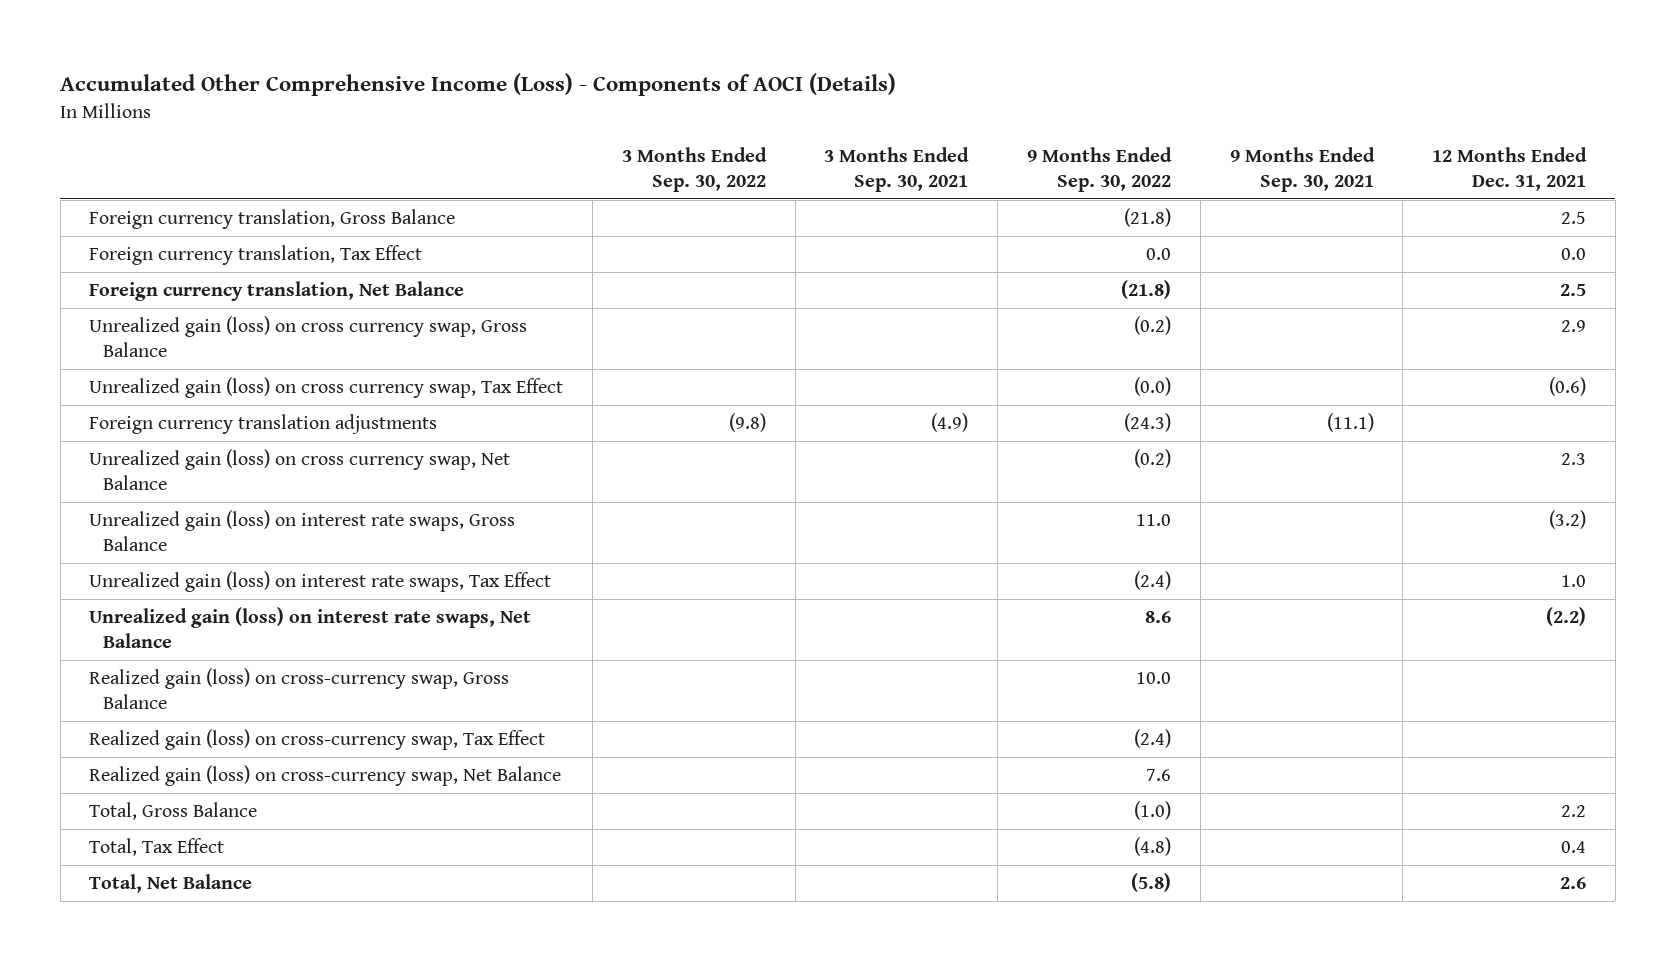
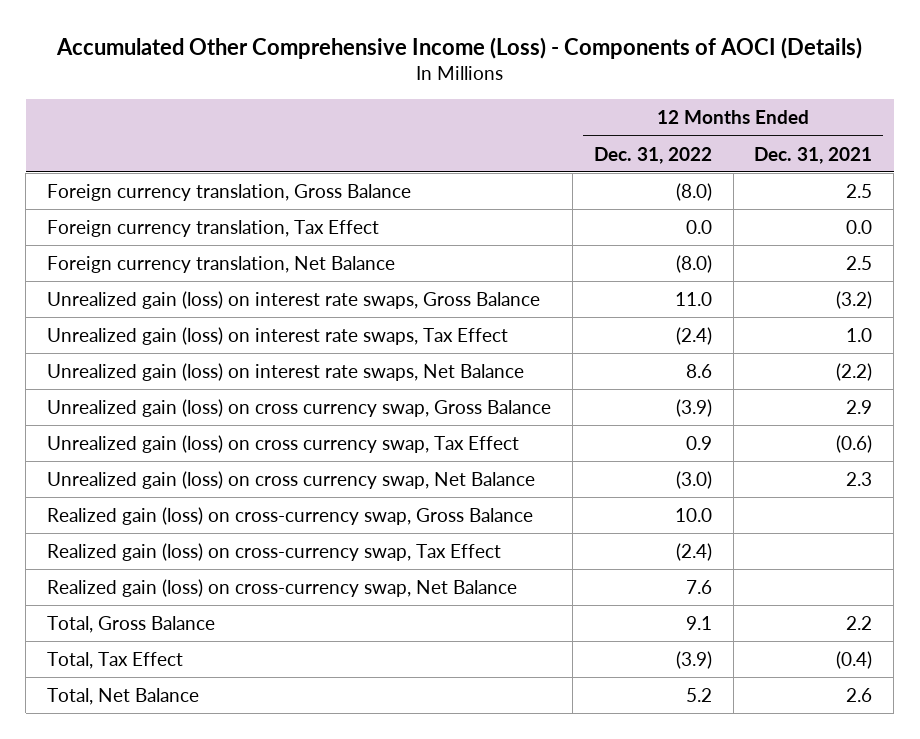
[621,146,767,192] 3 Months Ended Sep. 30, 2022 -> none
[824,146,970,192] 3 Months Ended Sep. 30, 2021 -> none
[1027,146,1173,192] 9 Months Ended Sep. 30, 2022 -> none
[1229,146,1375,192] 9 Months Ended Sep. 30, 2021 -> none
none -> [593,146,712,164] Dec. 31, 2022
[89,414,438,435] Foreign currency translation adjustments -> none
[89,316,528,358] Unrealized gain (loss) on cross currency swap, Gross Balance -> [47,398,552,417] Unrealized gain (loss) on cross currency swap, Gross Balance
[89,377,564,399] Unrealized gain (loss) on cross currency swap, Tax Effect -> [47,434,520,453] Unrealized gain (loss) on cross currency swap, Tax Effect
[89,449,511,491] Unrealized gain (loss) on cross currency swap, Net Balance -> [47,470,536,489] Unrealized gain (loss) on cross currency swap, Net Balance
[1561,841,1587,854] 0.4 -> [836,650,873,669] (0.4)

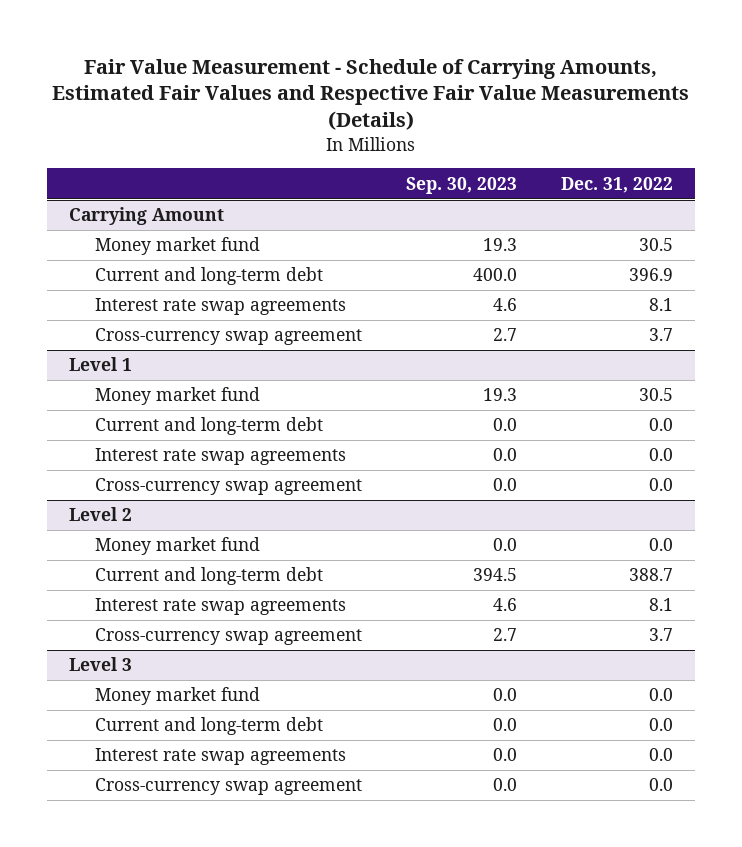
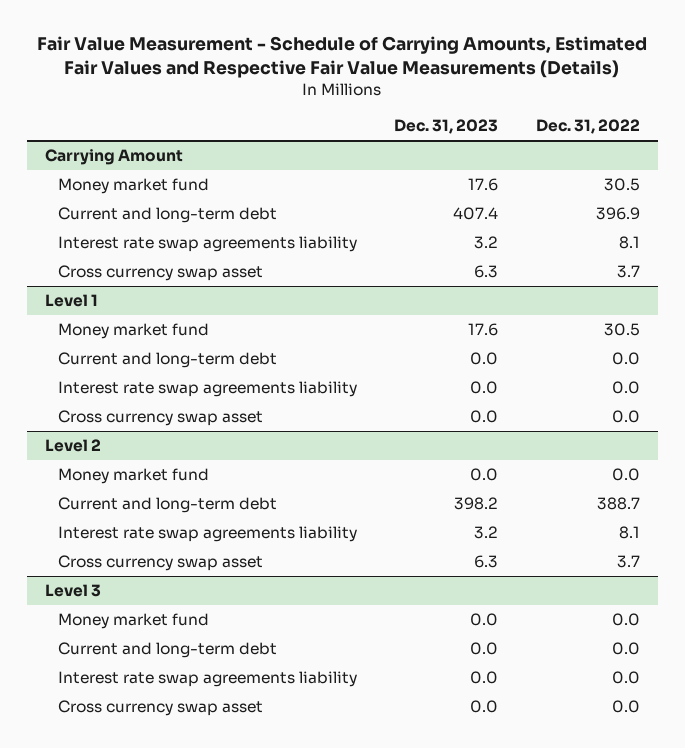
[405,176,517,194] Sep. 30, 2023 -> none
none -> [394,118,499,134] Dec. 31, 2023
[94,298,346,316] Interest rate swap agreements -> [58,236,358,253] Interest rate swap agreements liability
[94,328,362,346] Cross-currency swap agreement -> [58,265,264,282] Cross currency swap asset
[94,448,346,466] Interest rate swap agreements -> [58,381,358,398] Interest rate swap agreements liability
[94,478,362,496] Cross-currency swap agreement -> [58,410,264,427] Cross currency swap asset
[94,598,346,616] Interest rate swap agreements -> [58,526,358,543] Interest rate swap agreements liability
[94,628,362,646] Cross-currency swap agreement -> [58,555,264,572] Cross currency swap asset
[94,748,346,766] Interest rate swap agreements -> [58,671,358,688] Interest rate swap agreements liability
[94,778,362,796] Cross-currency swap agreement -> [58,700,264,717] Cross currency swap asset

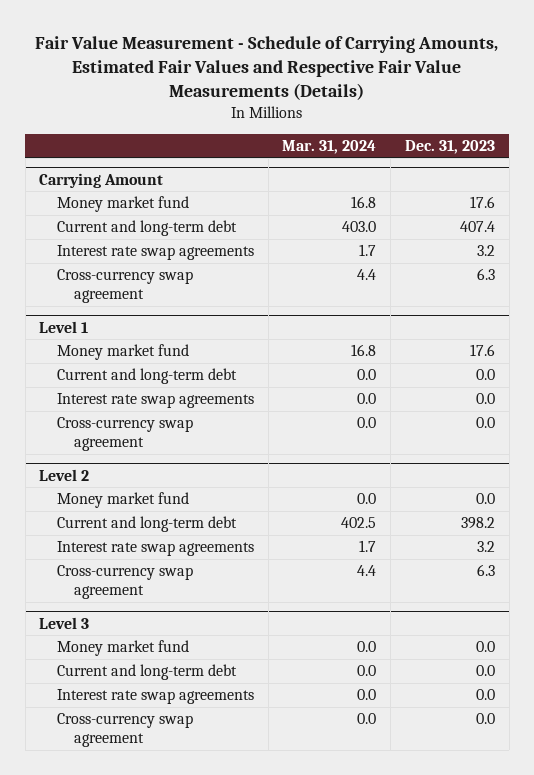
[535,118,640,134] Dec. 31, 2022 -> none
none -> [282,139,377,154] Mar. 31, 2024
[58,236,358,253] Interest rate swap agreements liability -> [56,245,254,261] Interest rate swap agreements
[58,265,264,282] Cross currency swap asset -> [56,269,193,304] Cross-currency swap agreement
[58,381,358,398] Interest rate swap agreements liability -> [56,393,254,409] Interest rate swap agreements
[58,410,264,427] Cross currency swap asset -> [56,417,193,452] Cross-currency swap agreement
[58,526,358,543] Interest rate swap agreements liability -> [56,541,254,557] Interest rate swap agreements
[58,555,264,572] Cross currency swap asset -> [56,565,193,600] Cross-currency swap agreement
[58,671,358,688] Interest rate swap agreements liability -> [56,689,254,705] Interest rate swap agreements
[58,700,264,717] Cross currency swap asset -> [56,713,193,748] Cross-currency swap agreement

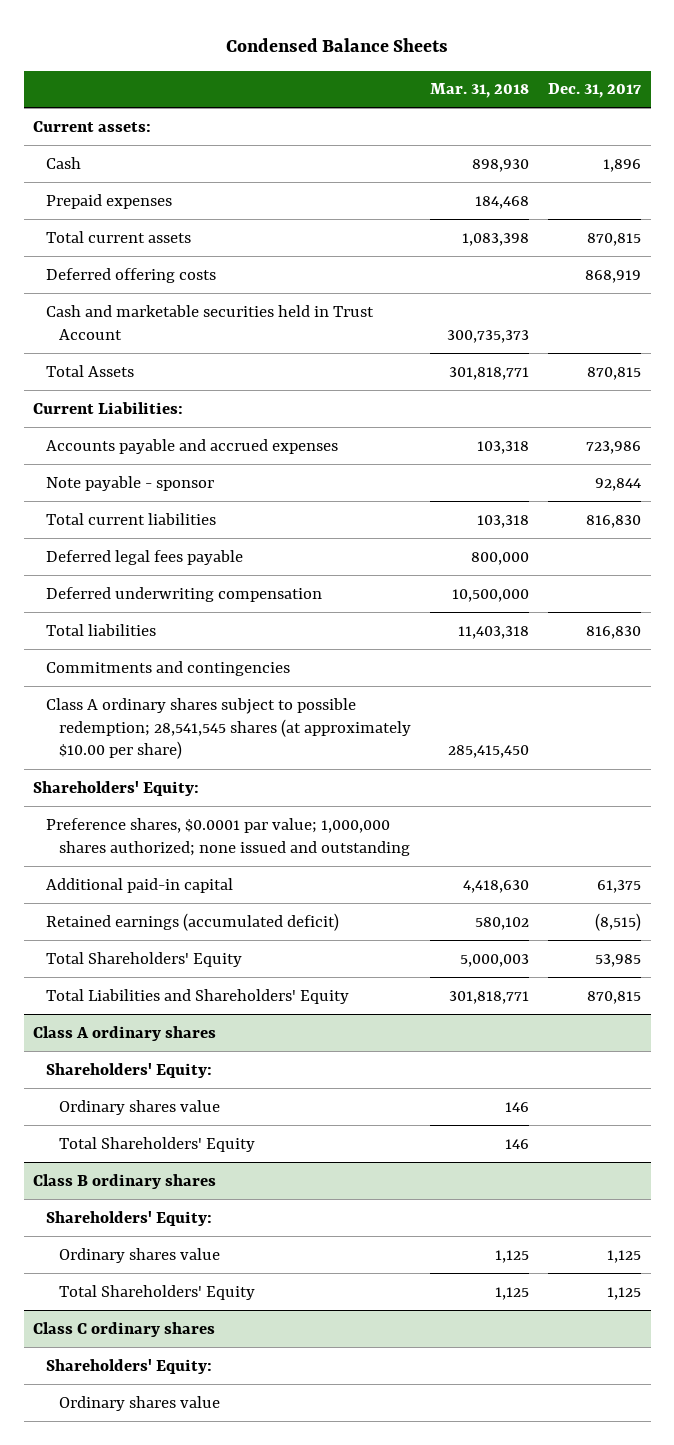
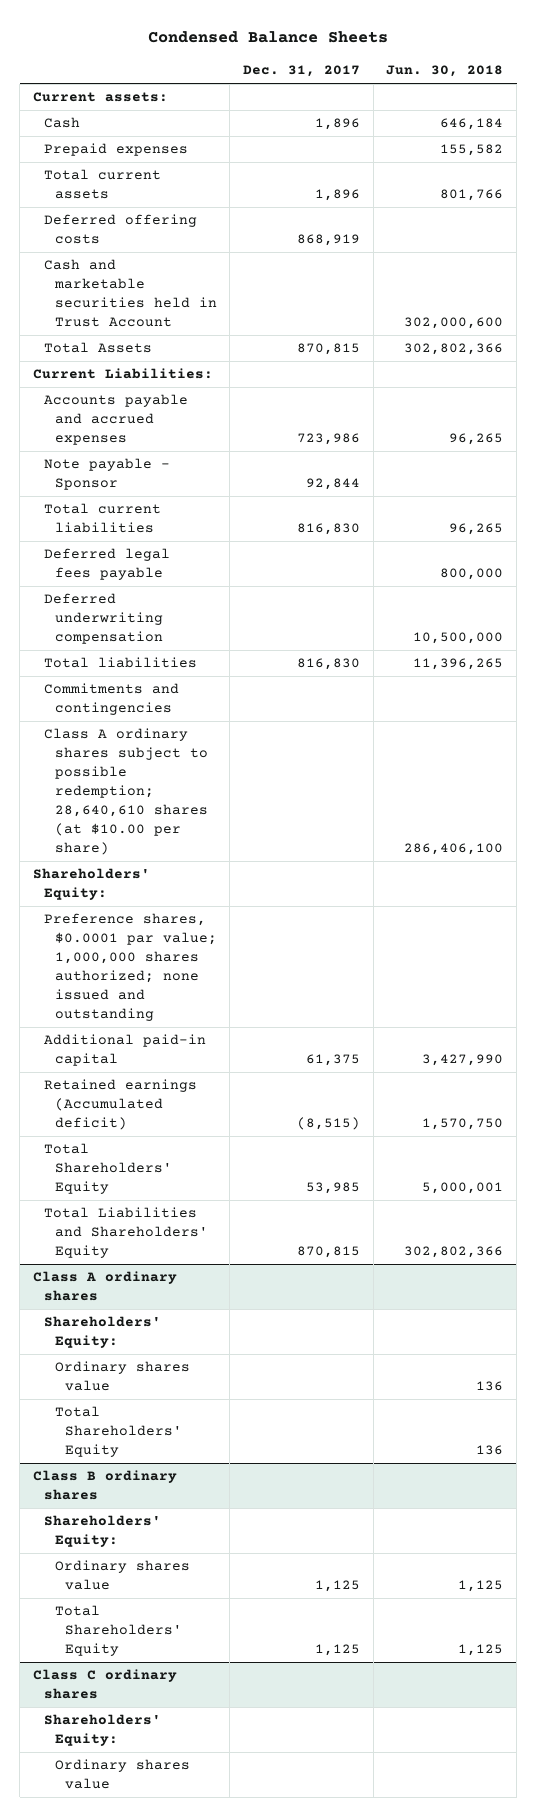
[430,83,530,99] Mar. 31, 2018 -> none
none -> [386,65,504,78] Jun. 30, 2018
[587,232,642,246] 870,815 -> [314,189,360,202] 1,896
[46,475,215,491] Note payable - sponsor -> [43,458,170,491] Note payable - Sponsor
[46,697,412,760] Class A ordinary shares subject to possible redemption; 28,541,545 shares (at approximately $10.00 per share) -> [43,728,208,855] Class A ordinary shares subject to possible redemption; 28,640,610 shares (at $10.00 per share)
[46,912,340,931] Retained earnings (accumulated deficit) -> [43,1079,197,1131] Retained earnings (Accumulated deficit)

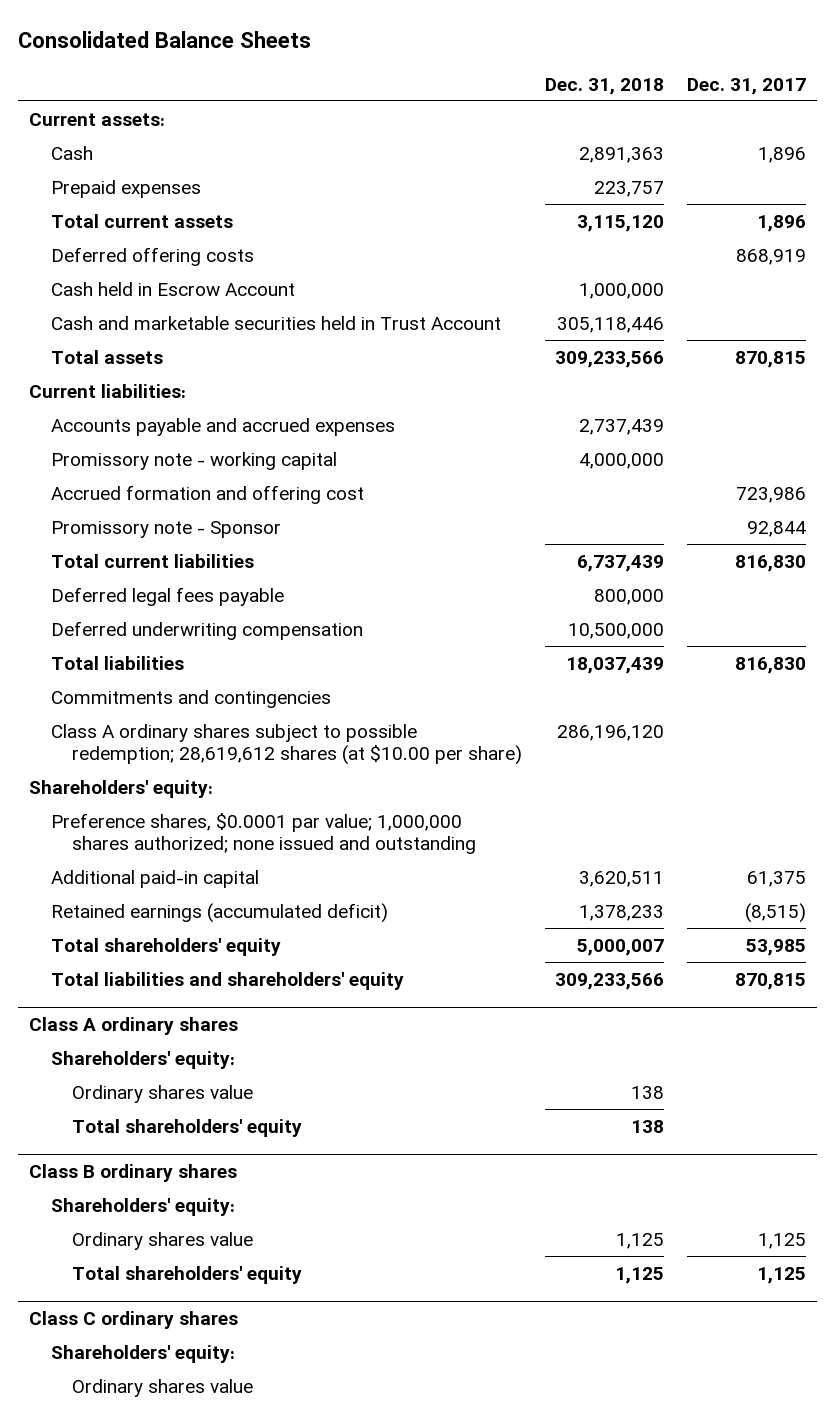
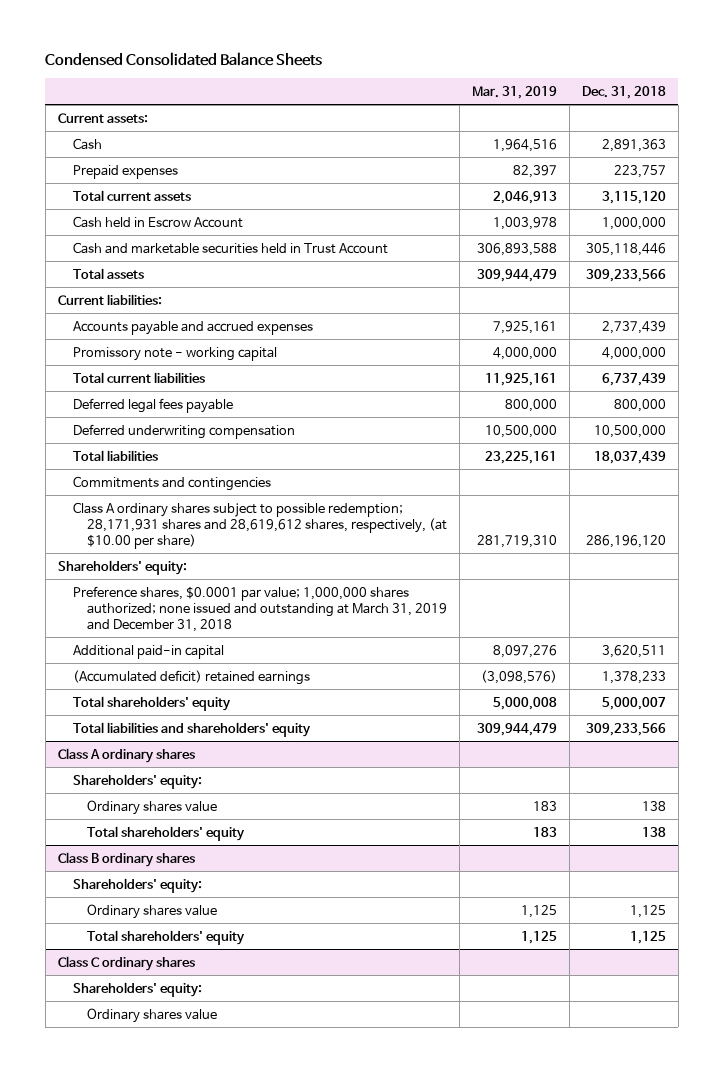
[18,30,312,48] Consolidated Balance Sheets -> [45,52,323,67] Condensed Consolidated Balance Sheets
[686,77,806,95] Dec. 31, 2017 -> none
none -> [472,86,558,100] Mar. 31, 2019
[50,246,254,266] Deferred offering costs -> none
[50,484,364,504] Accrued formation and offering cost -> none
[50,520,281,538] Promissory note - Sponsor -> none
[50,723,522,766] Class A ordinary shares subject to possible redemption; 28,619,612 shares (at $10.00 per share) -> [72,501,448,549] Class A ordinary shares subject to possible redemption; 28,171,931 shares and 28,619,612 shares, respectively, (at $10.00 per share)
[50,812,476,855] Preference shares, $0.0001 par value; 1,000,000 shares authorized; none issued and outstanding -> [72,585,448,632] Preference shares, $0.0001 par value; 1,000,000 shares authorized; none issued and outstanding at March 31, 2019 and December 31, 2018
[50,902,388,923] Retained earnings (accumulated deficit) -> [72,669,310,685] (Accumulated deficit) retained earnings

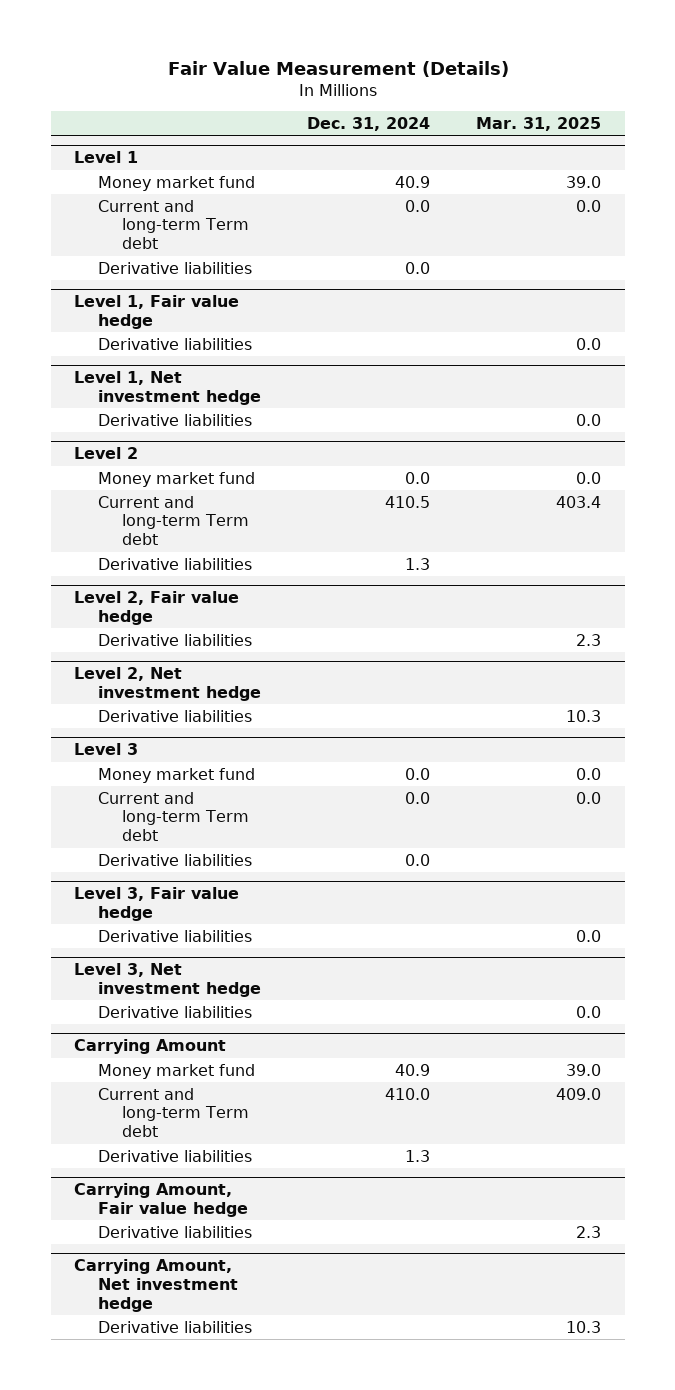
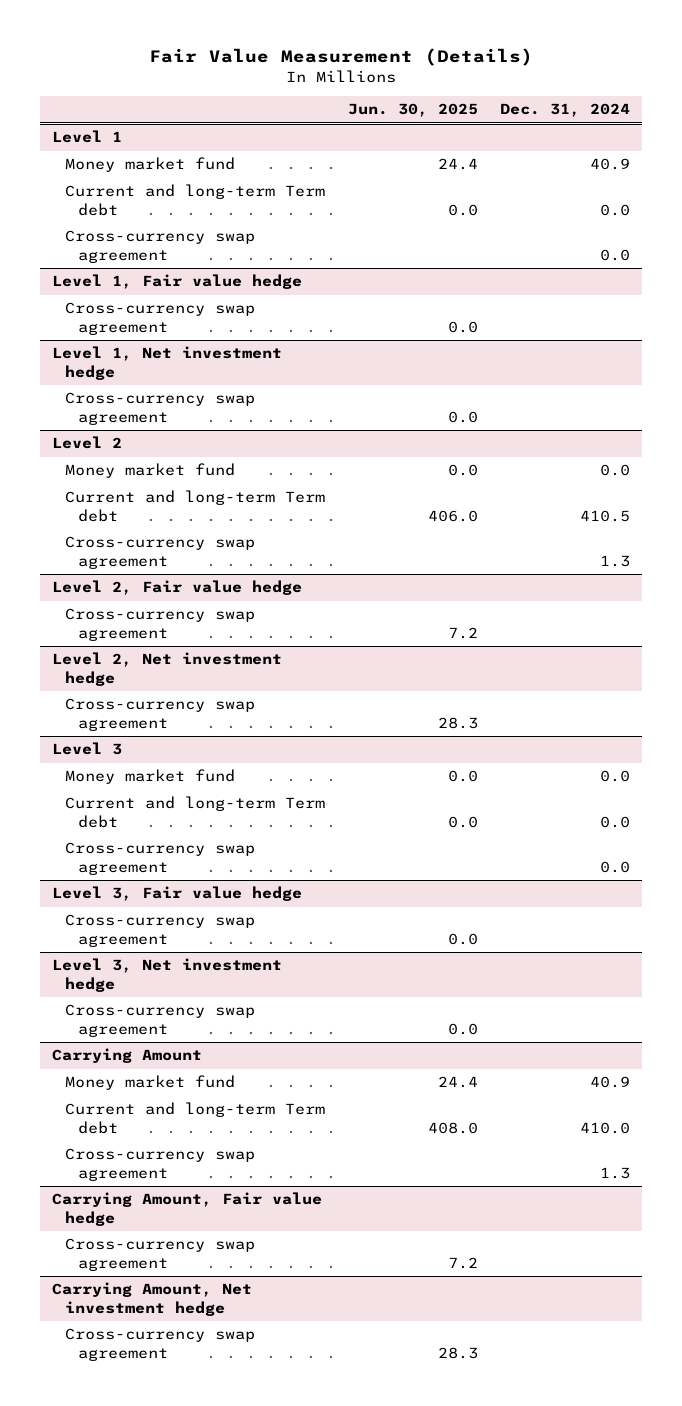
[476,116,602,131] Mar. 31, 2025 -> none
none -> [347,103,478,118] Jun. 30, 2025
[98,261,253,274] Derivative liabilities -> [64,230,255,263] Cross-currency swap agreement
[98,337,253,350] Derivative liabilities -> [64,302,255,335] Cross-currency swap agreement
[98,413,253,426] Derivative liabilities -> [64,392,255,425] Cross-currency swap agreement
[98,557,253,570] Derivative liabilities -> [64,536,255,569] Cross-currency swap agreement
[98,633,253,646] Derivative liabilities -> [64,608,255,641] Cross-currency swap agreement
[98,709,253,722] Derivative liabilities -> [64,698,255,731] Cross-currency swap agreement
[98,853,253,866] Derivative liabilities -> [64,842,255,875] Cross-currency swap agreement
[98,929,253,942] Derivative liabilities -> [64,914,255,947] Cross-currency swap agreement
[98,1005,253,1018] Derivative liabilities -> [64,1004,255,1037] Cross-currency swap agreement
[98,1149,253,1162] Derivative liabilities -> [64,1148,255,1181] Cross-currency swap agreement
[98,1225,253,1238] Derivative liabilities -> [64,1238,255,1271] Cross-currency swap agreement
[98,1320,253,1333] Derivative liabilities -> [64,1328,255,1361] Cross-currency swap agreement

